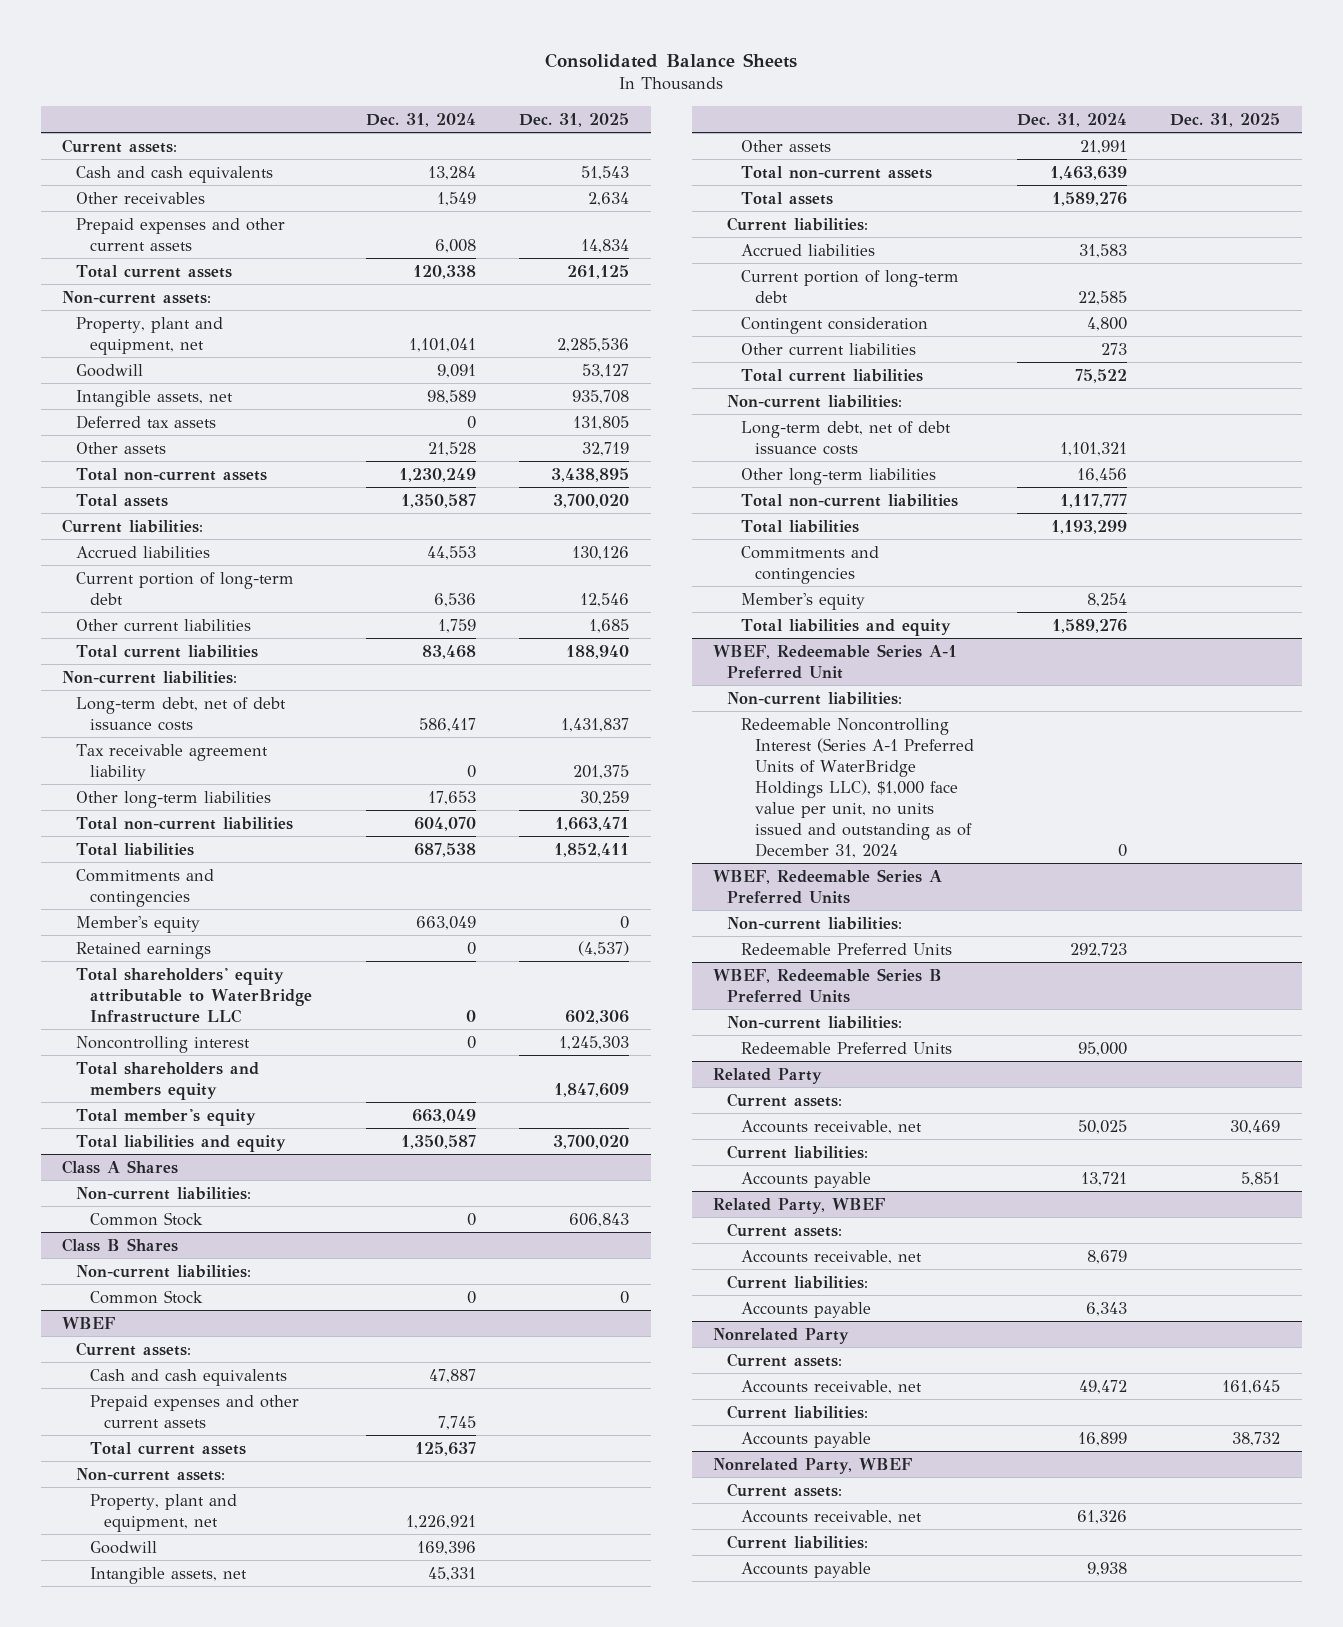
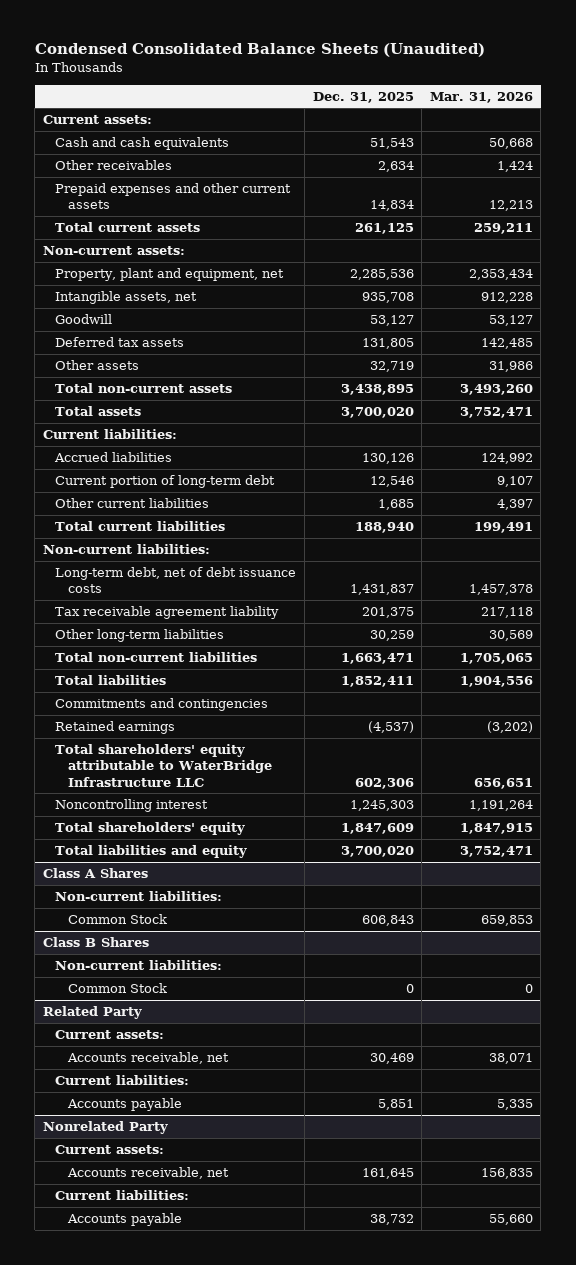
[545,52,798,68] Consolidated Balance Sheets -> [34,43,485,58] Condensed Consolidated Balance Sheets (Unaudited)
[366,112,477,127] Dec. 31, 2024 -> none
none -> [429,91,533,103] Mar. 31, 2026
[76,363,144,377] Goodwill -> [55,313,113,324] Goodwill
[76,915,201,933] Member's equity -> none
[76,1108,257,1126] Total member's equity -> none
[76,1061,260,1100] Total shareholders and members equity -> [55,821,246,835] Total shareholders' equity
[62,1316,116,1329] WBEF -> none
[76,1341,192,1356] Current assets: -> none
[90,1368,288,1386] Cash and cash equivalents -> none
[90,1394,300,1428] Prepaid expenses and other current assets -> none
[90,1441,247,1455] Total current assets -> none
[76,1467,226,1481] Non-current assets: -> none
[90,1493,238,1532] Property, plant and equipment, net -> none
[90,1540,158,1554] Goodwill -> none
[90,1566,248,1584] Intangible assets, net -> none
[741,139,832,152] Other assets -> none
[741,165,933,179] Total non-current assets -> none
[741,191,834,205] Total assets -> none
[727,216,869,231] Current liabilities: -> none
[741,243,876,256] Accrued liabilities -> none
[741,269,960,303] Current portion of long-term debt -> none
[741,316,929,334] Contingent consideration -> none
[741,342,917,355] Other current liabilities -> none
[741,368,924,382] Total current liabilities -> none
[727,394,903,408] Non-current liabilities: -> none
[741,420,952,455] Long-term debt, net of debt issuance costs -> none
[741,467,937,485] Other long-term liabilities -> none
[741,493,959,507] Total non-current liabilities -> none
[741,519,860,533] Total liabilities -> none
[741,545,880,584] Commitments and contingencies -> none
[741,592,866,610] Member's equity -> none
[741,618,952,636] Total liabilities and equity -> none
[713,643,958,679] WBEF, Redeemable Series A-1 Preferred Unit -> none
[727,691,903,705] Non-current liabilities: -> none
[741,717,975,858] Redeemable Noncontrolling Interest (Series A-1 Preferred Units of WaterBridge Holdings LLC), $1,000 face value per unit, no units issued and outstanding as of December 31, 2024 -> none
[713,868,943,904] WBEF, Redeemable Series A Preferred Units -> none
[727,916,903,930] Non-current liabilities: -> none
[741,942,953,955] Redeemable Preferred Units -> none
[713,967,943,1003] WBEF, Redeemable Series B Preferred Units -> none
[727,1015,903,1029] Non-current liabilities: -> none
[741,1041,953,1054] Redeemable Preferred Units -> none
[713,1197,886,1214] Related Party, WBEF -> none
[727,1222,843,1237] Current assets: -> none
[741,1249,923,1264] Accounts receivable, net -> none
[727,1274,869,1289] Current liabilities: -> none
[741,1301,872,1318] Accounts payable -> none
[713,1457,913,1474] Nonrelated Party, WBEF -> none
[727,1482,843,1497] Current assets: -> none
[741,1509,923,1524] Accounts receivable, net -> none
[727,1534,869,1549] Current liabilities: -> none
[741,1561,872,1578] Accounts payable -> none

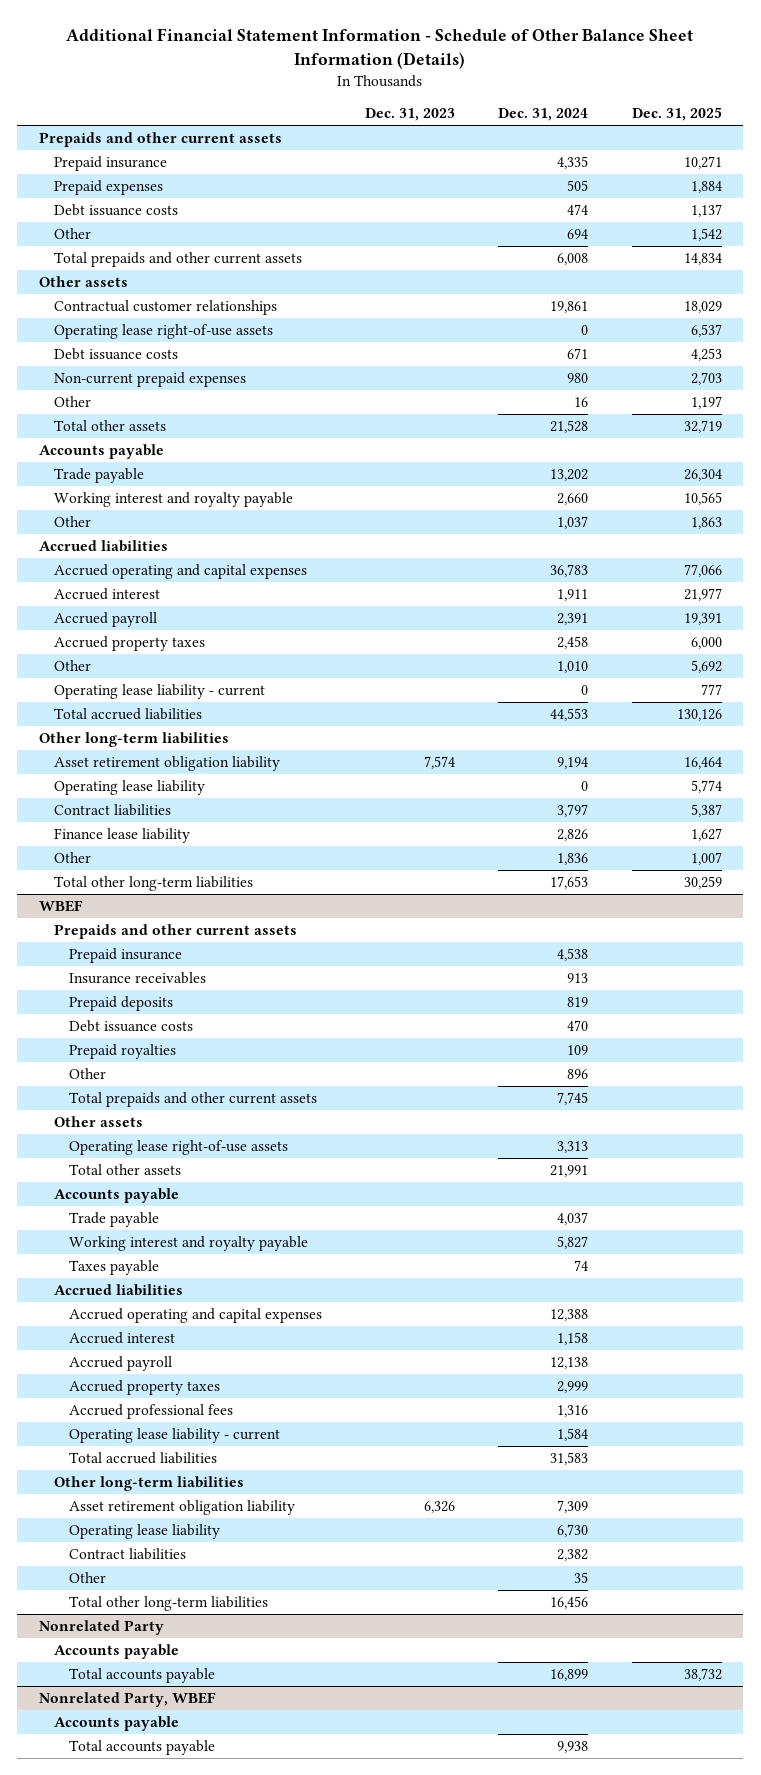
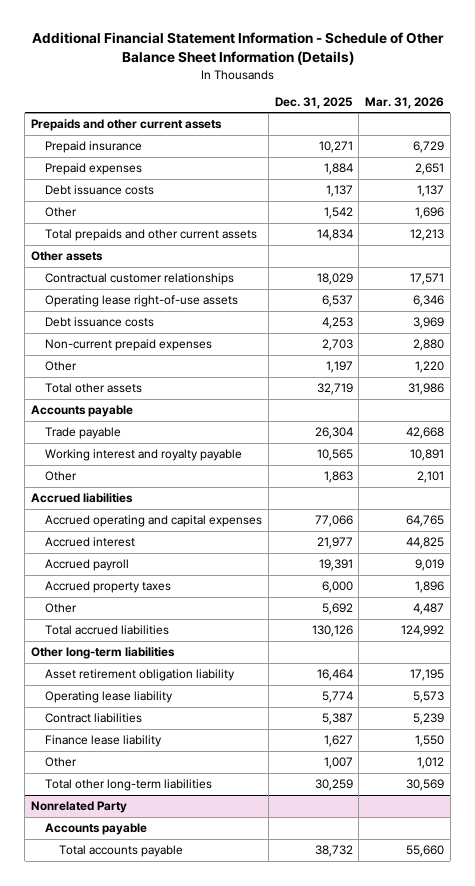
[365,108,456,122] Dec. 31, 2023 -> none
[498,108,589,122] Dec. 31, 2024 -> none
none -> [365,96,445,109] Mar. 31, 2026
[53,684,265,700] Operating lease liability - current -> none
[39,900,84,913] WBEF -> none
[53,924,297,940] Prepaids and other current assets -> none
[68,948,182,964] Prepaid insurance -> none
[68,972,206,985] Insurance receivables -> none
[68,996,173,1012] Prepaid deposits -> none
[68,1020,193,1033] Debt issuance costs -> none
[68,1044,176,1060] Prepaid royalties -> none
[68,1068,106,1080] Other -> none
[68,1092,317,1108] Total prepaids and other current assets -> none
[53,1116,143,1128] Other assets -> none
[68,1140,288,1156] Operating lease right-of-use assets -> none
[68,1164,181,1176] Total other assets -> none
[53,1188,179,1204] Accounts payable -> none
[68,1212,159,1228] Trade payable -> none
[68,1236,308,1252] Working interest and royalty payable -> none
[68,1260,159,1276] Taxes payable -> none
[53,1284,183,1297] Accrued liabilities -> none
[68,1308,322,1324] Accrued operating and capital expenses -> none
[68,1332,175,1345] Accrued interest -> none
[68,1356,172,1372] Accrued payroll -> none
[68,1380,220,1396] Accrued property taxes -> none
[68,1404,233,1420] Accrued professional fees -> none
[68,1428,280,1444] Operating lease liability - current -> none
[68,1452,217,1465] Total accrued liabilities -> none
[53,1476,244,1492] Other long-term liabilities -> none
[68,1500,295,1516] Asset retirement obligation liability -> none
[68,1524,220,1540] Operating lease liability -> none
[68,1548,186,1561] Contract liabilities -> none
[68,1572,106,1584] Other -> none
[68,1596,268,1612] Total other long-term liabilities -> none
[39,1692,217,1708] Nonrelated Party, WBEF -> none
[53,1716,179,1732] Accounts payable -> none
[68,1740,215,1756] Total accounts payable -> none

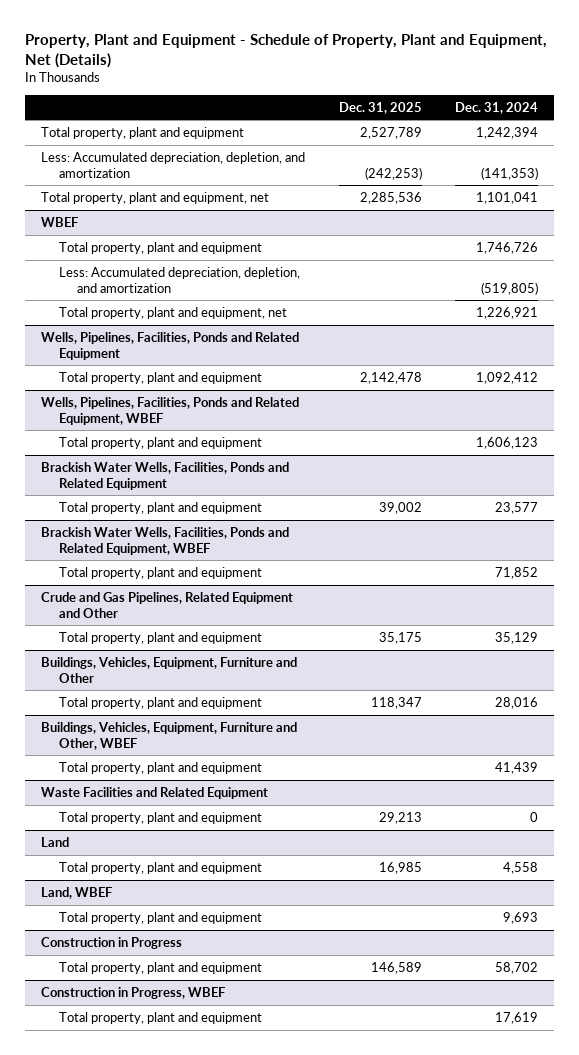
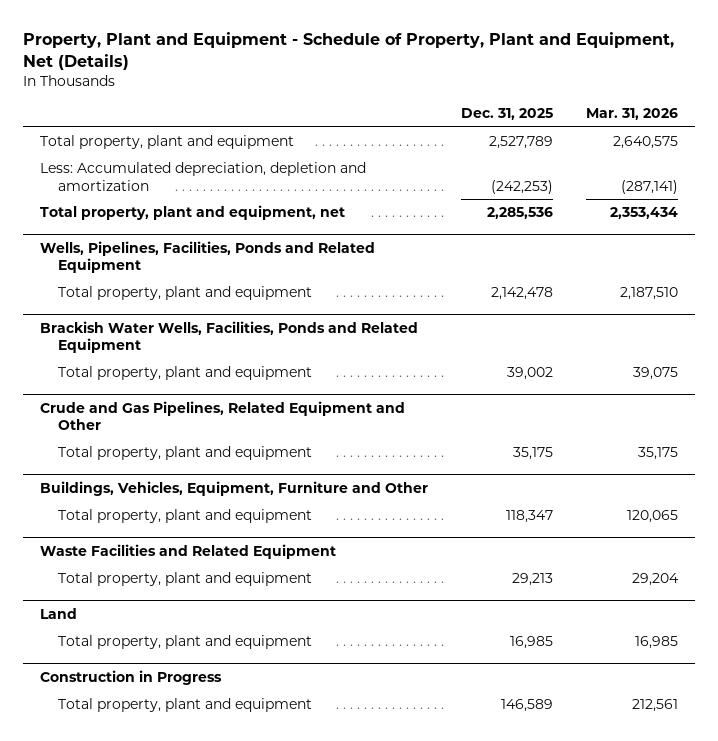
[454,101,538,114] Dec. 31, 2024 -> none
none -> [586,108,679,121] Mar. 31, 2026
[41,151,306,178] Less: Accumulated depreciation, depletion, and amortization -> [39,162,366,191] Less: Accumulated depreciation, depletion and amortization
[41,216,79,227] WBEF -> none
[59,241,263,254] Total property, plant and equipment -> none
[59,266,301,293] Less: Accumulated depreciation, depletion, and amortization -> none
[59,306,288,319] Total property, plant and equipment, net -> none
[41,396,300,425] Wells, Pipelines, Facilities, Ponds and Related Equipment, WBEF -> none
[59,436,263,449] Total property, plant and equipment -> none
[41,526,290,555] Brackish Water Wells, Facilities, Ponds and Related Equipment, WBEF -> none
[59,566,263,579] Total property, plant and equipment -> none
[41,721,298,750] Buildings, Vehicles, Equipment, Furniture and Other, WBEF -> none
[59,761,263,774] Total property, plant and equipment -> none
[41,886,113,899] Land, WBEF -> none
[59,911,263,924] Total property, plant and equipment -> none
[41,986,226,999] Construction in Progress, WBEF -> none
[59,1011,263,1024] Total property, plant and equipment -> none

